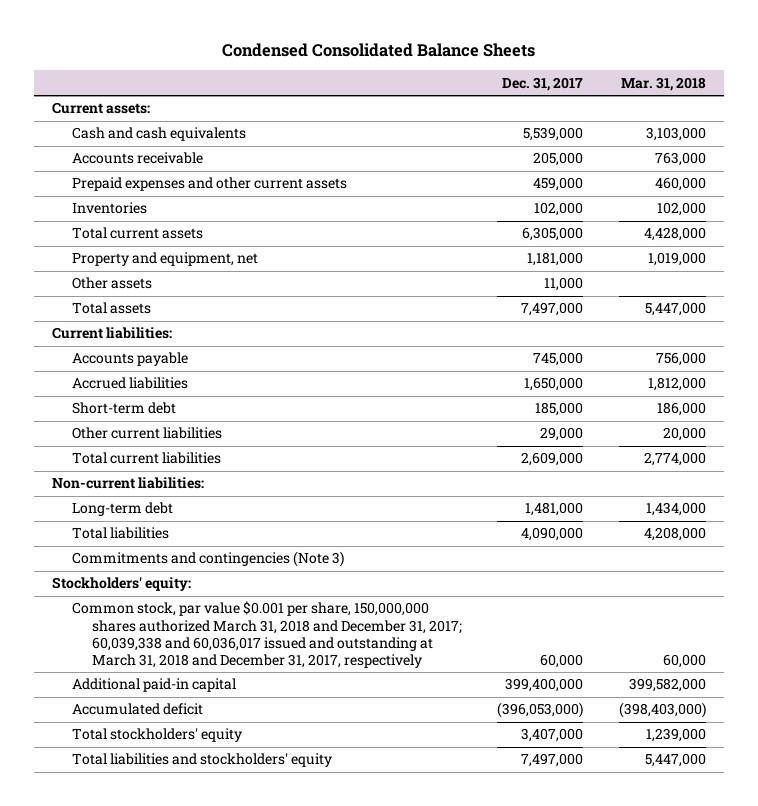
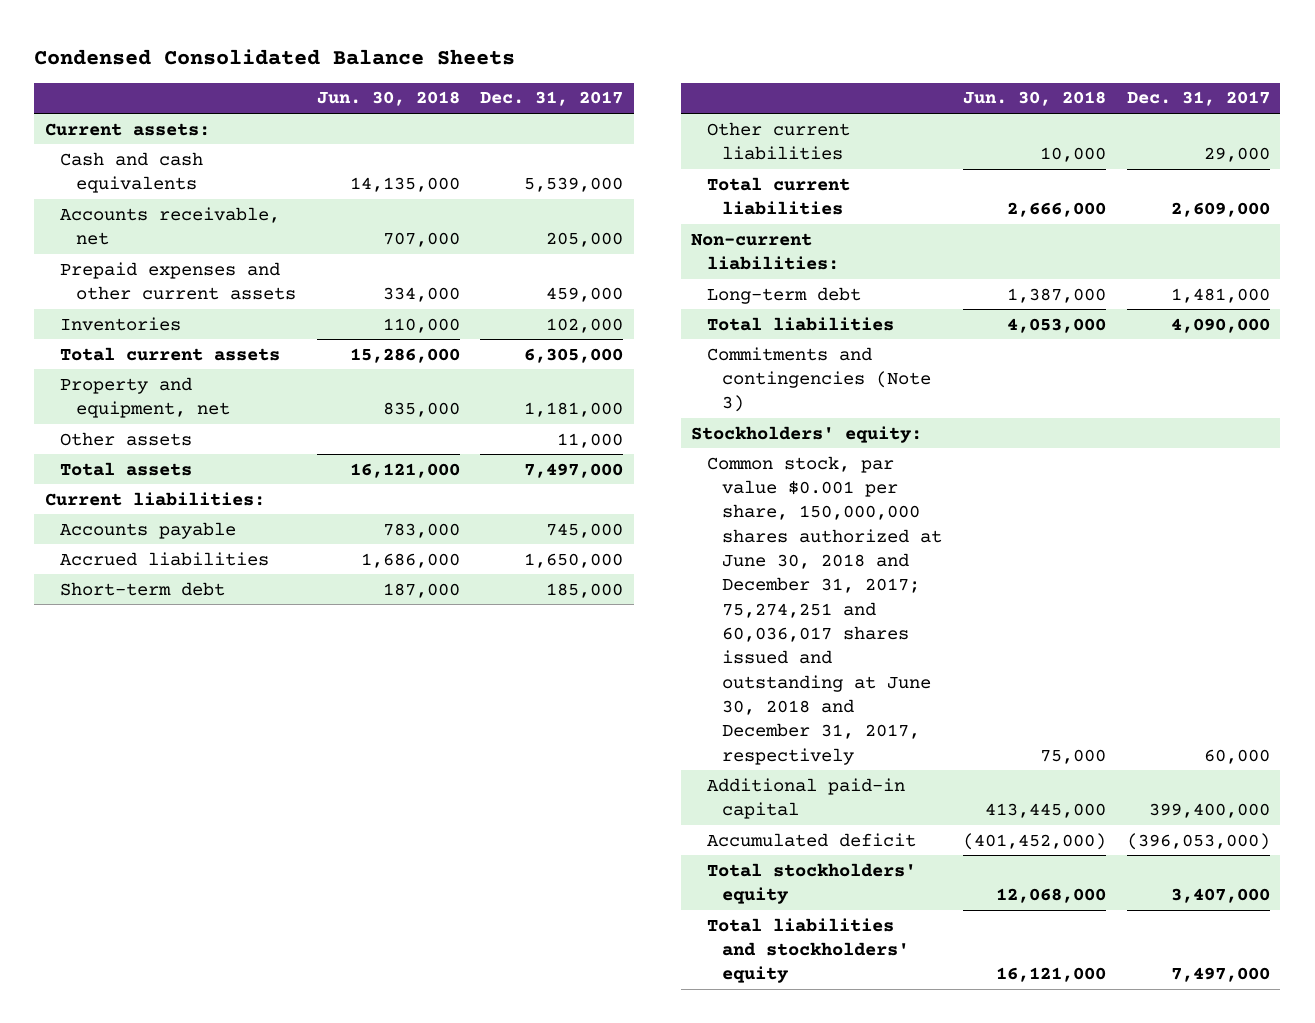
[621,76,707,91] Mar. 31, 2018 -> none
none -> [316,91,460,107] Jun. 30, 2018
[71,152,203,165] Accounts receivable -> [60,206,281,245] Accounts receivable, net
[71,601,462,668] Common stock, par value $0.001 per share, 150,000,000 shares authorized March 31, 2018 and December 31, 2017; 60,039,338 and 60,036,017 issued and outstanding at March 31, 2018 and December 31, 2017, respectively -> [706,455,943,765] Common stock, par value $0.001 per share, 150,000,000 shares authorized at June 30, 2018 and December 31, 2017; 75,274,251 and 60,036,017 shares issued and outstanding at June 30, 2018 and December 31, 2017, respectively

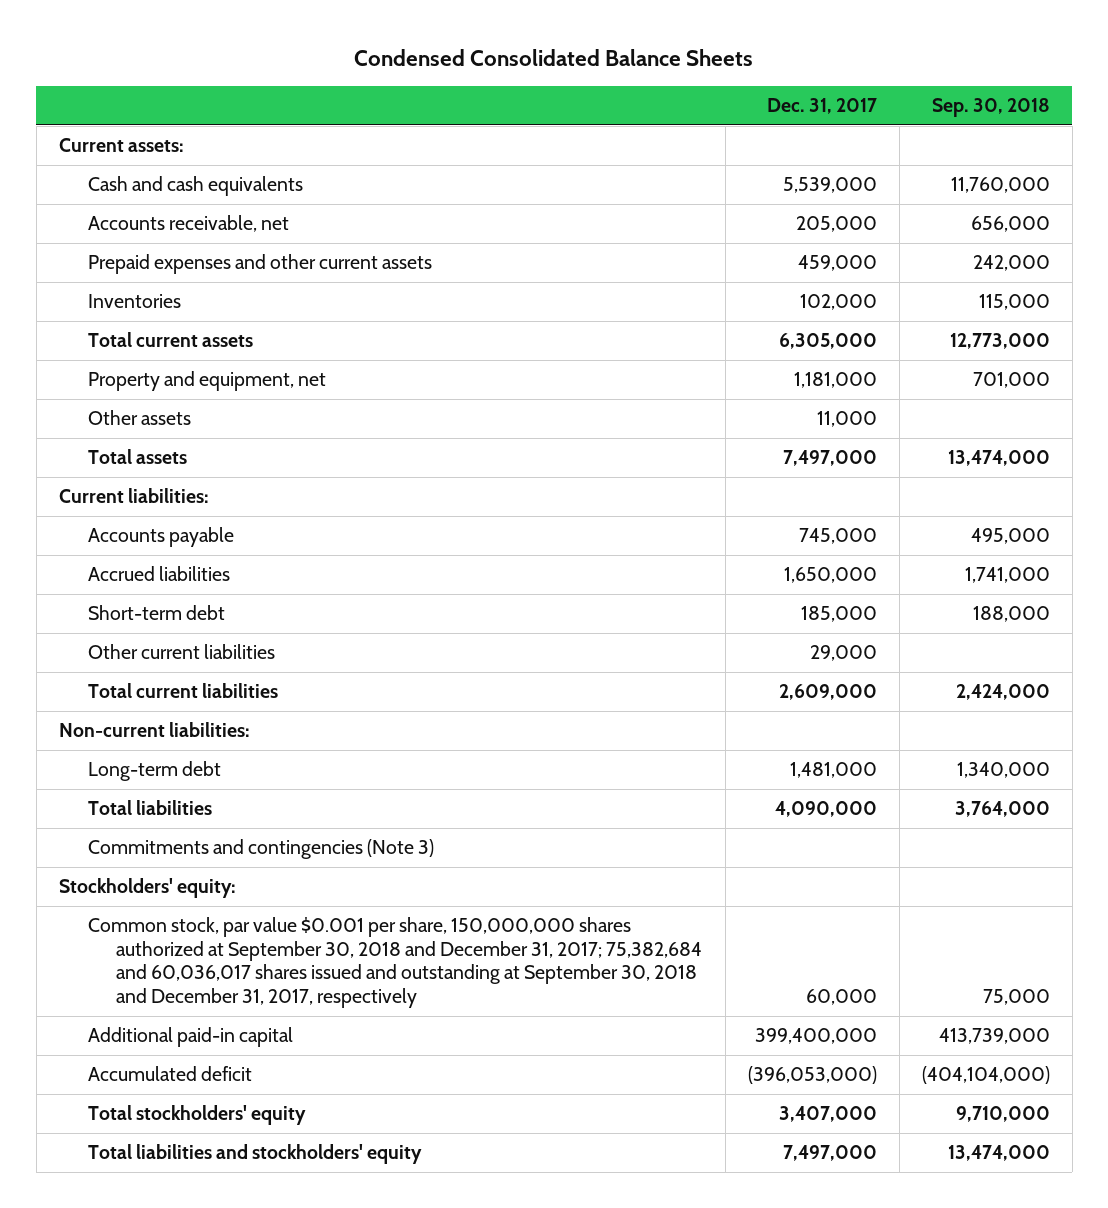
[316,91,460,107] Jun. 30, 2018 -> none
none -> [931,98,1050,118] Sep. 30, 2018
[706,455,943,765] Common stock, par value $0.001 per share, 150,000,000 shares authorized at June 30, 2018 and December 31, 2017; 75,274,251 and 60,036,017 shares issued and outstanding at June 30, 2018 and December 31, 2017, respectively -> [87,917,703,1009] Common stock, par value $0.001 per share, 150,000,000 shares authorized at September 30, 2018 and December 31, 2017; 75,382,684 and 60,036,017 shares issued and outstanding at September 30, 2018 and December 31, 2017, respectively

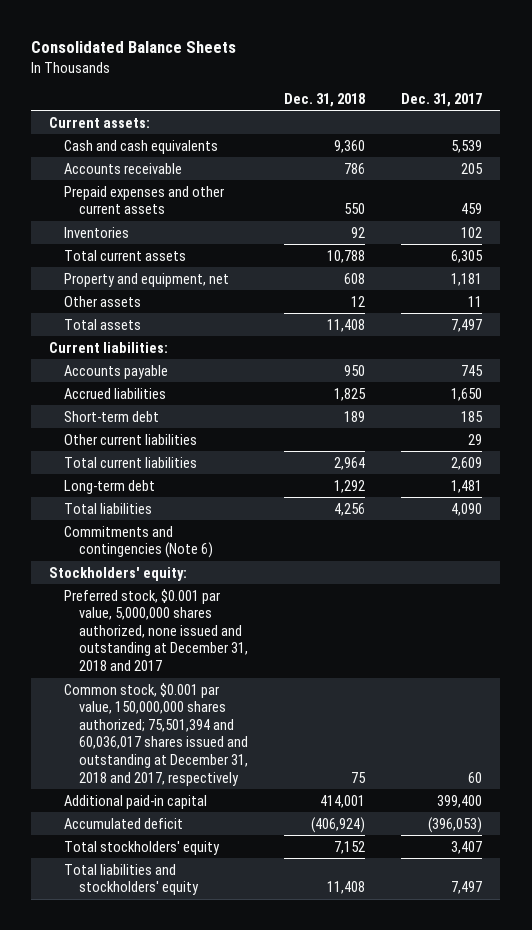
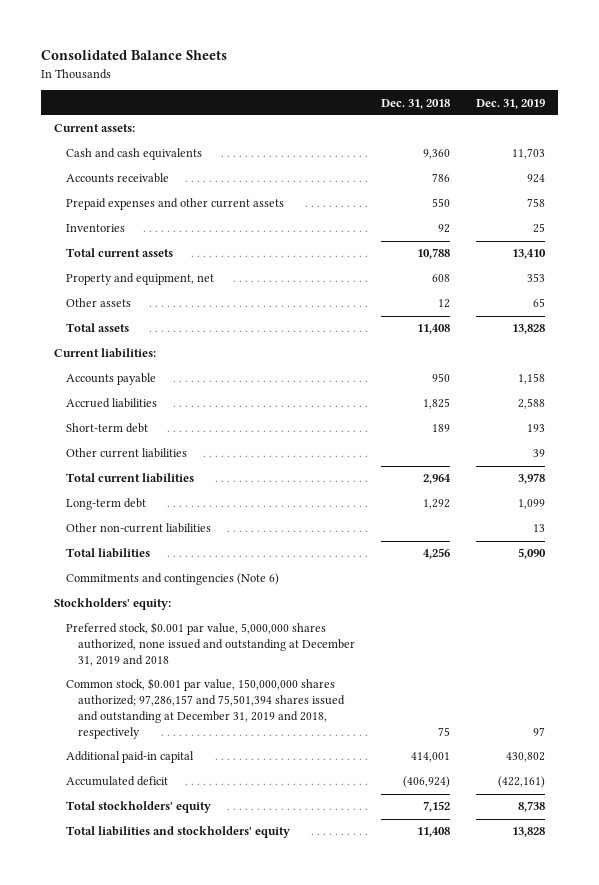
[401,92,483,107] Dec. 31, 2017 -> none
none -> [476,98,546,109] Dec. 31, 2019
none -> [65,523,211,534] Other non-current liabilities
[64,588,249,672] Preferred stock, $0.001 par value, 5,000,000 shares authorized, none issued and outstanding at December 31, 2018 and 2017 -> [65,622,355,667] Preferred stock, $0.001 par value, 5,000,000 shares authorized, none issued and outstanding at December 31, 2019 and 2018
[64,682,249,786] Common stock, $0.001 par value, 150,000,000 shares authorized; 75,501,394 and 60,036,017 shares issued and outstanding at December 31, 2018 and 2017, respectively -> [65,678,345,739] Common stock, $0.001 par value, 150,000,000 shares authorized; 97,286,157 and 75,501,394 shares issued and outstanding at December 31, 2019 and 2018, respectively

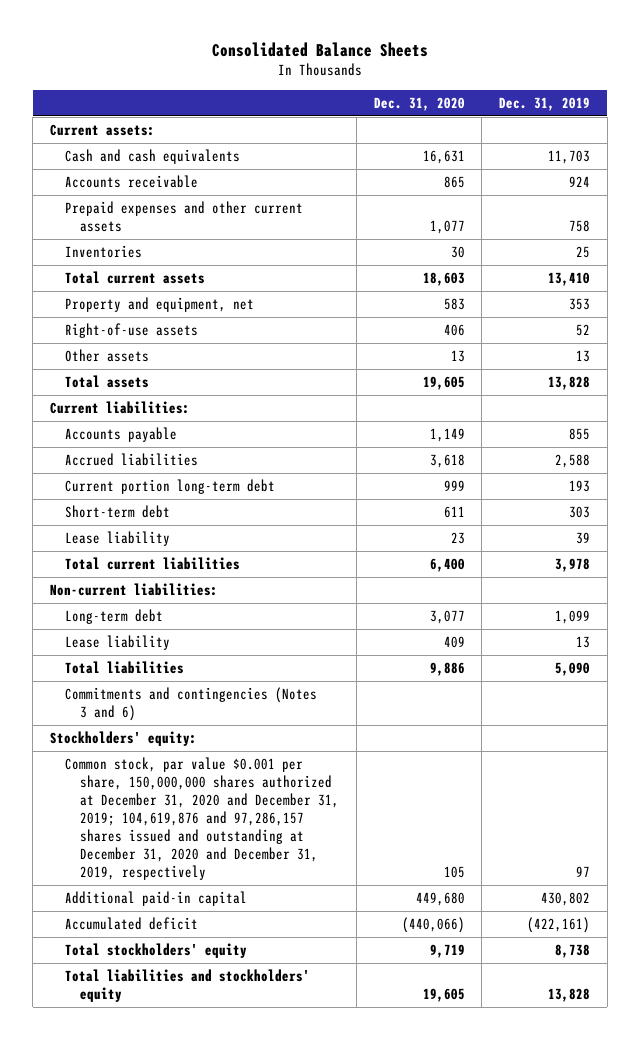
[381,98,451,109] Dec. 31, 2018 -> none
none -> [373,96,465,111] Dec. 31, 2020
none -> [65,323,199,339] Right-of-use assets
[533,298,546,308] 65 -> [576,350,591,363] 13
[518,373,546,385] 1,158 -> [569,428,591,441] 855
[65,448,187,459] Other current liabilities -> none
none -> [65,479,276,495] Current portion long-term debt
[527,424,546,433] 193 -> [569,506,591,519] 303
none -> [65,531,171,547] Lease liability
none -> [50,583,219,597] Non-current liabilities:
[65,523,211,534] Other non-current liabilities -> none
none -> [65,635,171,651] Lease liability
[65,573,279,586] Commitments and contingencies (Note 6) -> [65,687,318,722] Commitments and contingencies (Notes 3 and 6)
[65,622,355,667] Preferred stock, $0.001 par value, 5,000,000 shares authorized, none issued and outstanding at December 31, 2019 and 2018 -> none
[65,678,345,739] Common stock, $0.001 par value, 150,000,000 shares authorized; 97,286,157 and 75,501,394 shares issued and outstanding at December 31, 2019 and 2018, respectively -> [65,757,339,881] Common stock, par value $0.001 per share, 150,000,000 shares authorized at December 31, 2020 and December 31, 2019; 104,619,876 and 97,286,157 shares issued and outstanding at December 31, 2020 and December 31, 2019, respectively

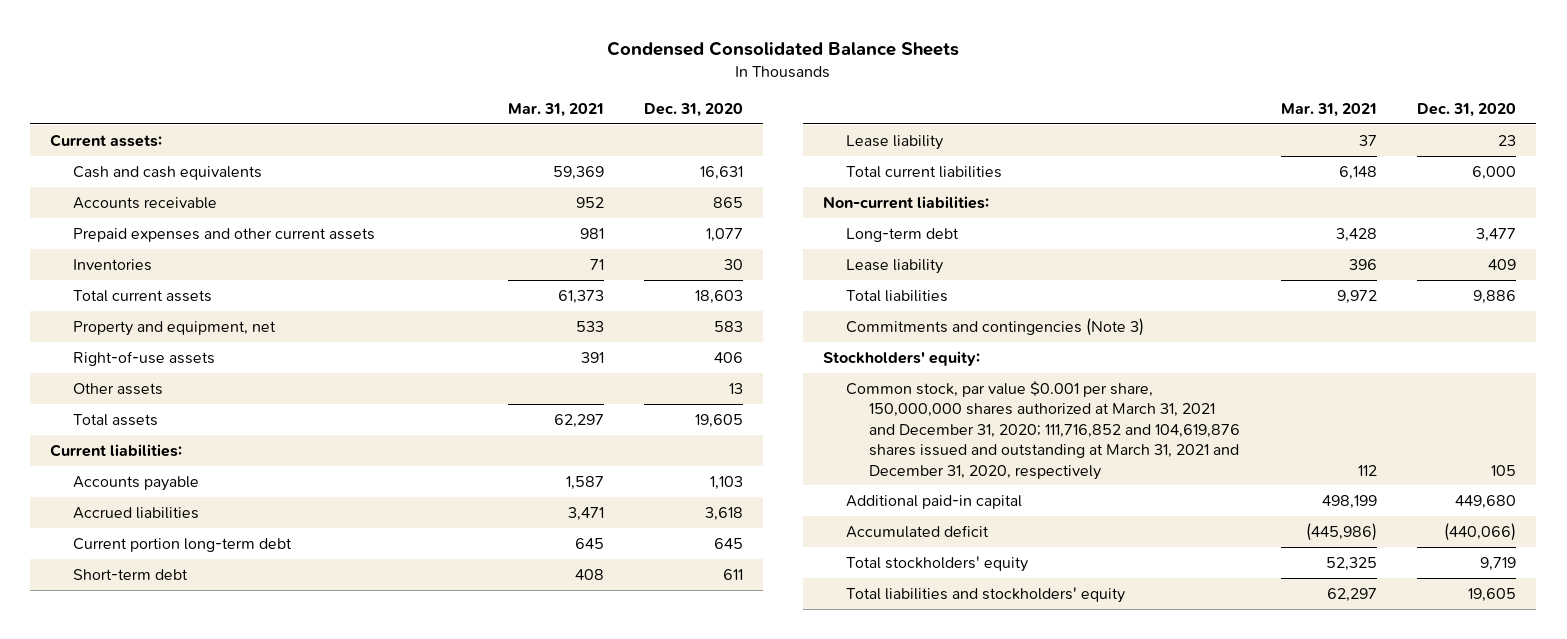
[212,41,429,57] Consolidated Balance Sheets -> [607,41,960,57] Condensed Consolidated Balance Sheets
[499,96,591,111] Dec. 31, 2019 -> none
none -> [507,102,604,117] Mar. 31, 2021
[429,428,465,443] 1,149 -> [710,475,744,490] 1,103
[443,480,465,492] 999 -> [714,537,744,549] 645
[429,558,465,573] 6,400 -> [1472,165,1517,180] 6,000
[429,610,465,625] 3,077 -> [1476,227,1517,242] 3,477
[65,687,318,722] Commitments and contingencies (Notes 3 and 6) -> [846,317,1145,336] Commitments and contingencies (Note 3)
[65,757,339,881] Common stock, par value $0.001 per share, 150,000,000 shares authorized at December 31, 2020 and December 31, 2019; 104,619,876 and 97,286,157 shares issued and outstanding at December 31, 2020 and December 31, 2019, respectively -> [846,380,1241,480] Common stock, par value $0.001 per share, 150,000,000 shares authorized at March 31, 2021 and December 31, 2020; 111,716,852 and 104,619,876 shares issued and outstanding at March 31, 2021 and December 31, 2020, respectively

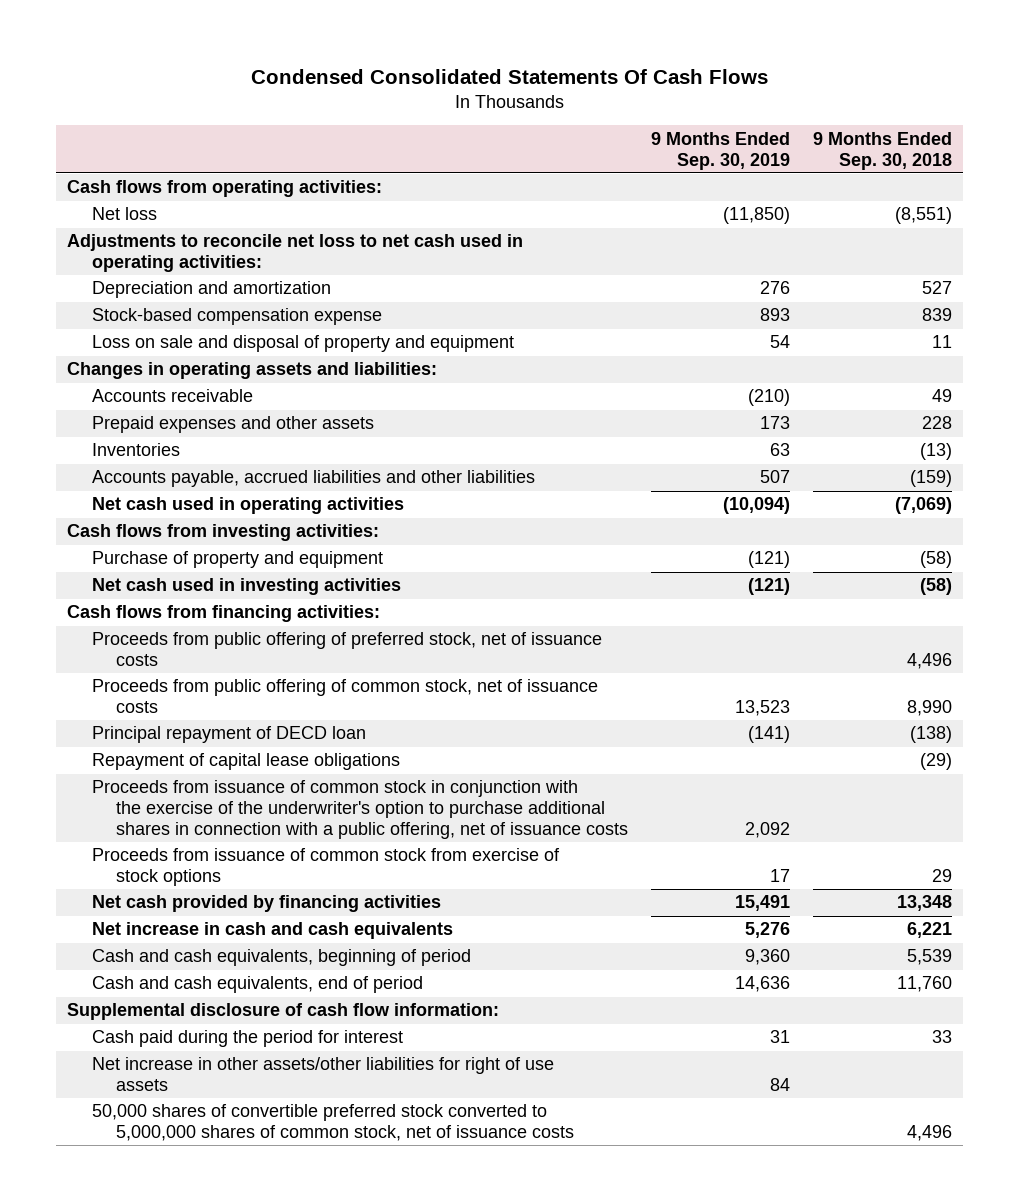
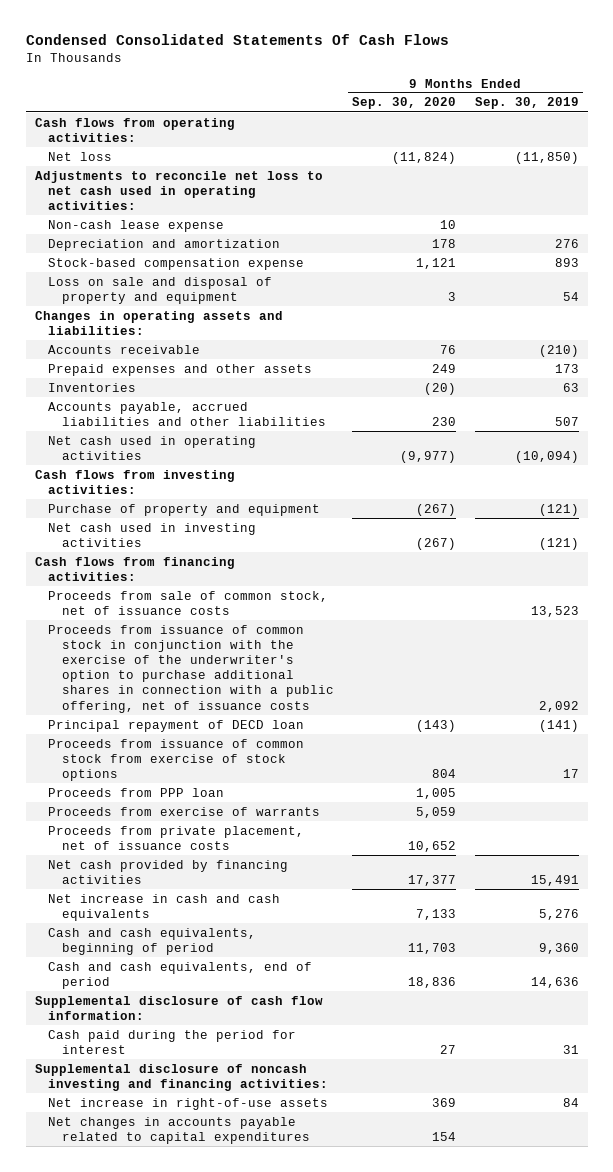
[812,131,952,170] 9 Months Ended Sep. 30, 2018 -> none
none -> [352,97,457,110] Sep. 30, 2020
none -> [48,219,225,232] Non-cash lease expense
[91,632,602,667] Proceeds from public offering of preferred stock, net of issuance costs -> none
[91,753,400,771] Repayment of capital lease obligations -> none
[91,679,598,714] Proceeds from public offering of common stock, net of issuance costs -> [48,590,329,615] Proceeds from sale of common stock, net of issuance costs
[91,726,366,744] Principal repayment of DECD loan -> [48,719,305,732] Principal repayment of DECD loan
none -> [48,787,225,797] Proceeds from PPP loan
none -> [48,806,321,816] Proceeds from exercise of warrants
none -> [48,825,305,850] Proceeds from private placement, net of issuance costs
[91,1104,574,1142] 50,000 shares of convertible preferred stock converted to 5,000,000 shares of common stock, net of issuance costs -> none
none -> [34,1063,329,1091] Supplemental disclosure of noncash investing and financing activities:
[91,1057,554,1092] Net increase in other assets/other liabilities for right of use assets -> [48,1097,329,1110] Net increase in right-of-use assets
none -> [48,1116,310,1144] Net changes in accounts payable related to capital expenditures

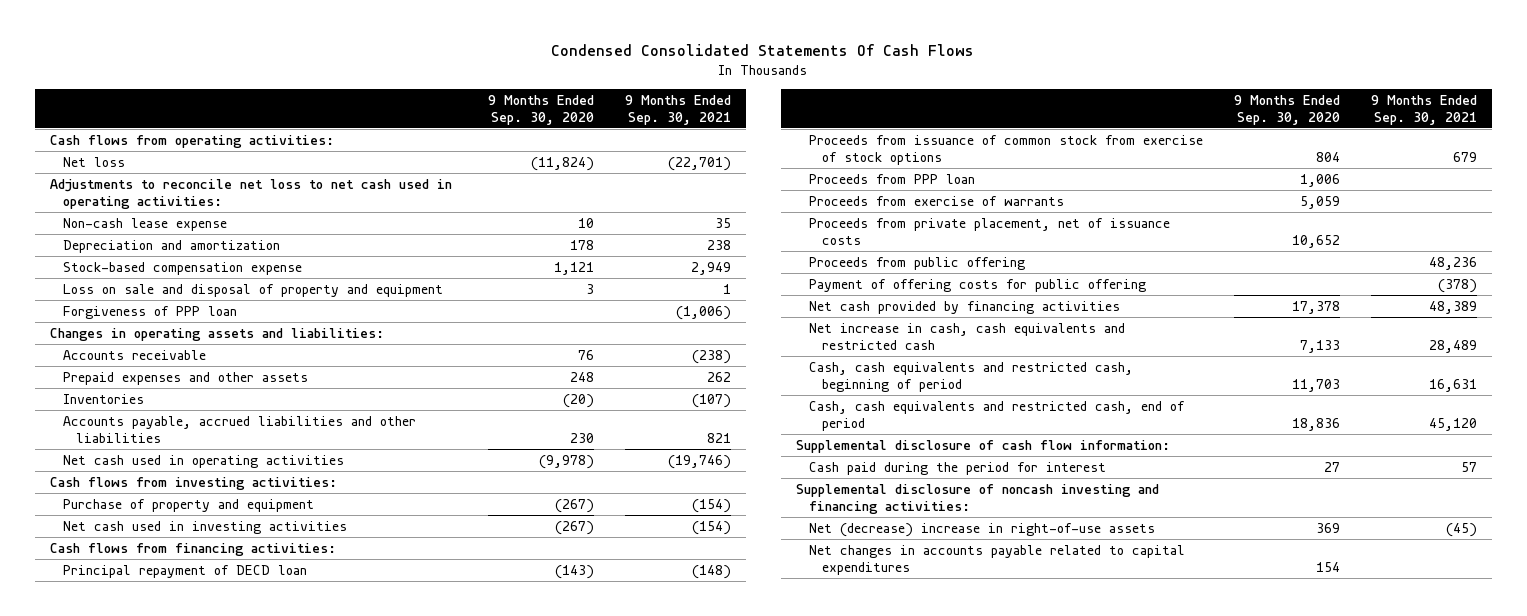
[474,97,579,110] Sep. 30, 2019 -> none
none -> [624,94,731,125] 9 Months Ended Sep. 30, 2021
none -> [63,305,238,319] Forgiveness of PPP loan
[432,363,457,373] 249 -> [569,371,594,382] 248
[400,450,457,463] (9,977) -> [538,454,594,469] (9,978)
[48,590,329,615] Proceeds from sale of common stock, net of issuance costs -> none
[48,624,334,713] Proceeds from issuance of common stock in conjunction with the exercise of the underwriter's option to purchase additional shares in connection with a public offering, net of issuance costs -> none
[416,787,457,799] 1,005 -> [1300,173,1341,187] 1,006
none -> [809,256,1026,270] Proceeds from public offering
none -> [809,278,1147,292] Payment of offering costs for public offering
[408,874,457,886] 17,377 -> [1292,300,1341,314] 17,378
[48,893,281,921] Net increase in cash and cash equivalents -> [809,322,1126,350] Net increase in cash, cash equivalents and restricted cash
[48,927,257,955] Cash and cash equivalents, beginning of period -> [809,361,1134,392] Cash, cash equivalents and restricted cash, beginning of period
[48,961,313,989] Cash and cash equivalents, end of period -> [809,400,1186,431] Cash, cash equivalents and restricted cash, end of period
[48,1097,329,1110] Net increase in right-of-use assets -> [809,522,1156,537] Net (decrease) increase in right-of-use assets

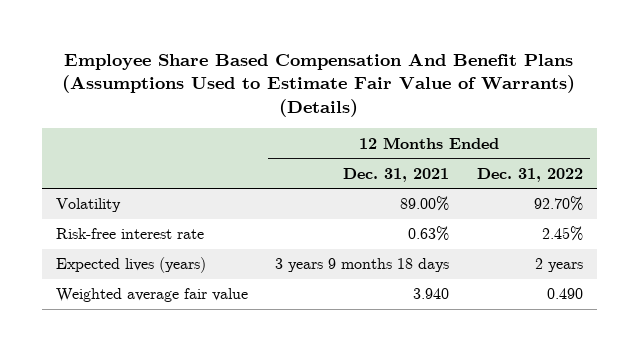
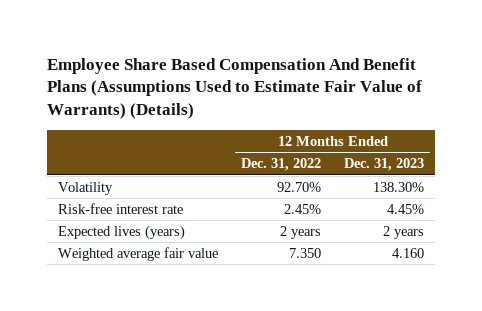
[343,167,450,182] Dec. 31, 2021 -> none
none -> [344,158,425,172] Dec. 31, 2023
[546,288,583,300] 0.490 -> [289,247,322,258] 7.350

